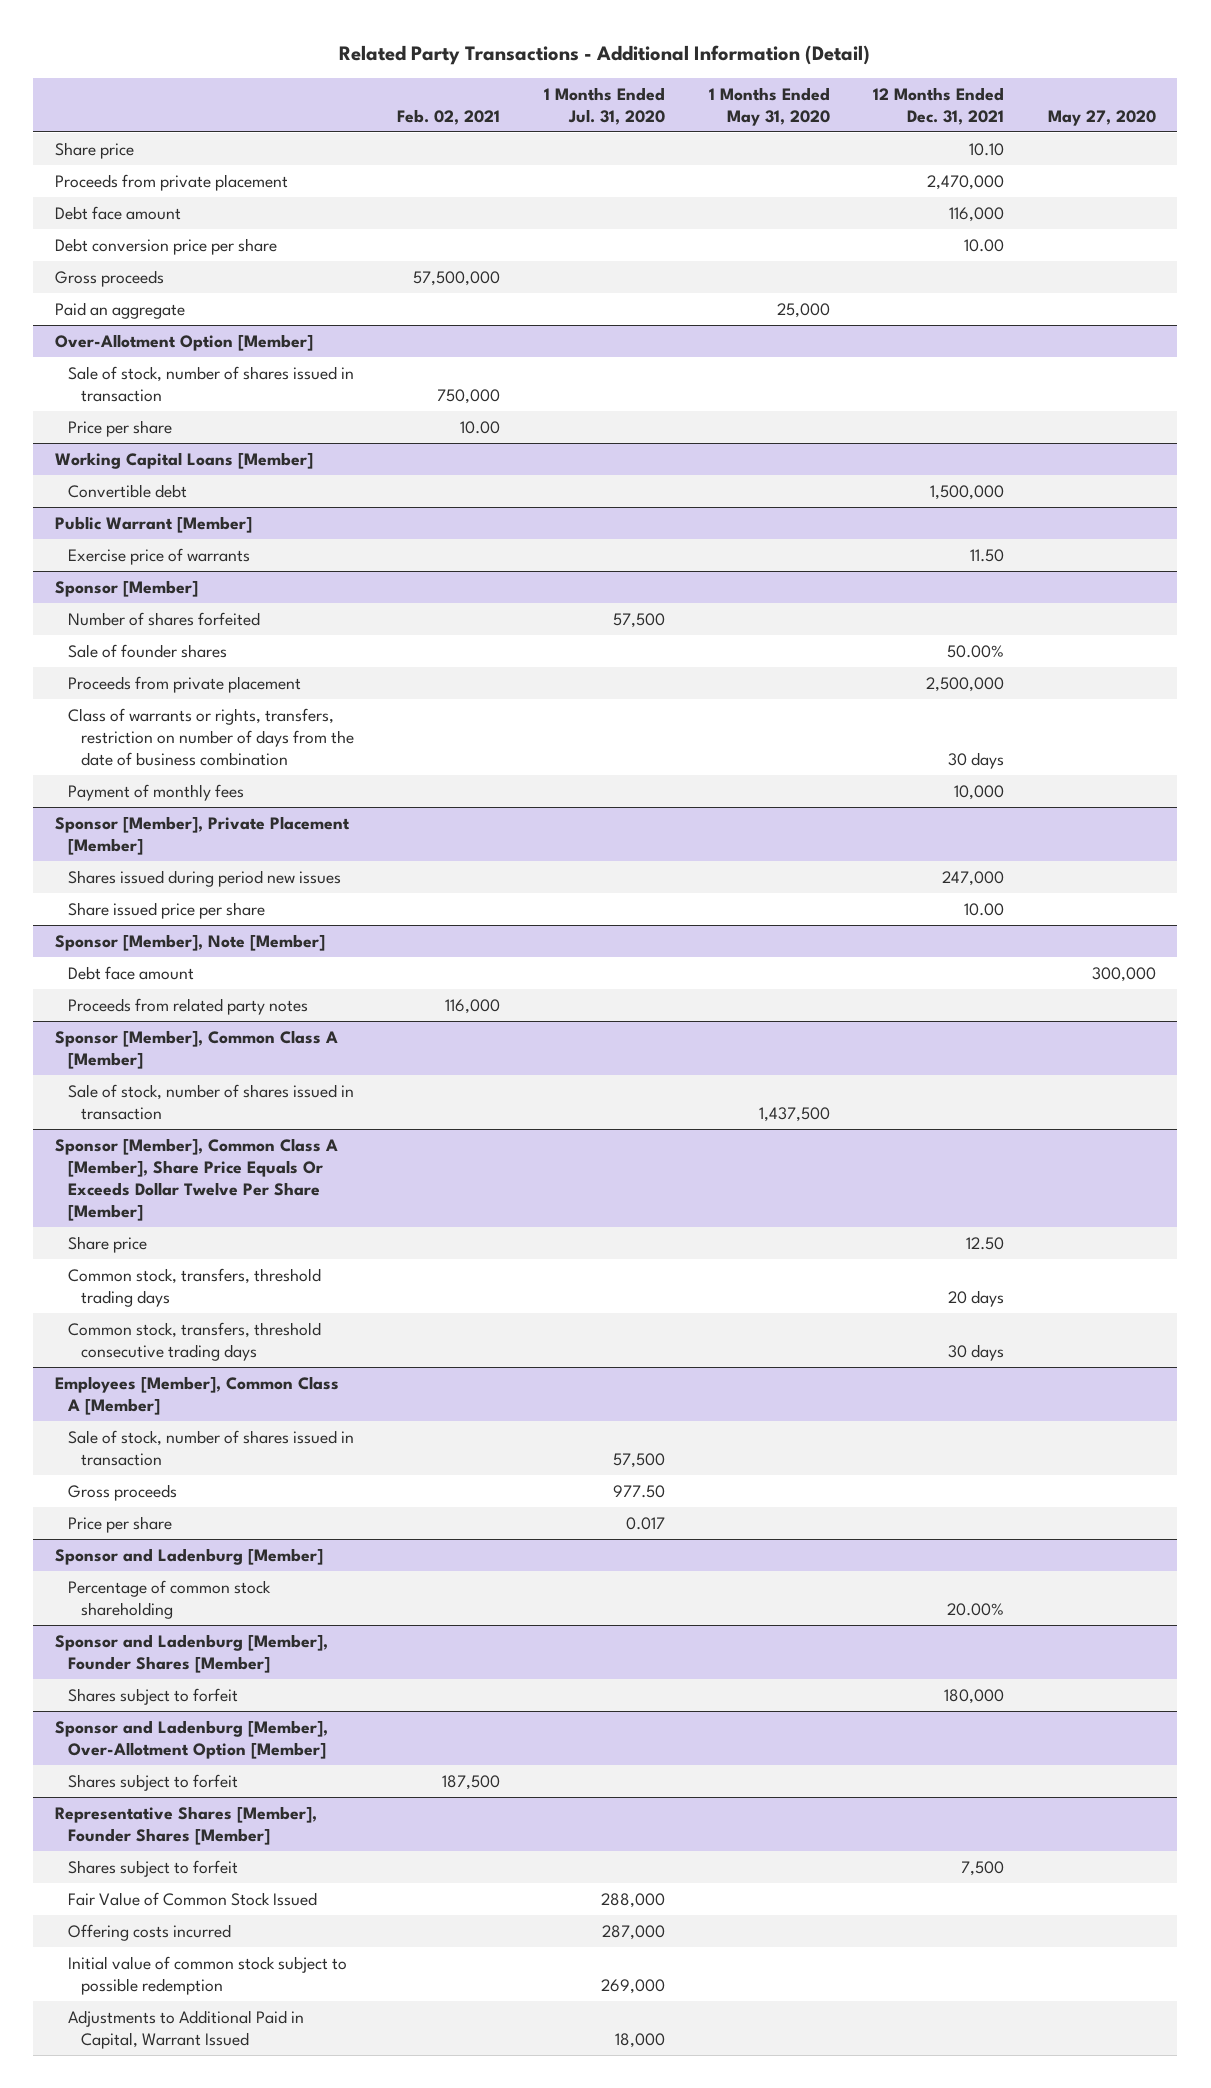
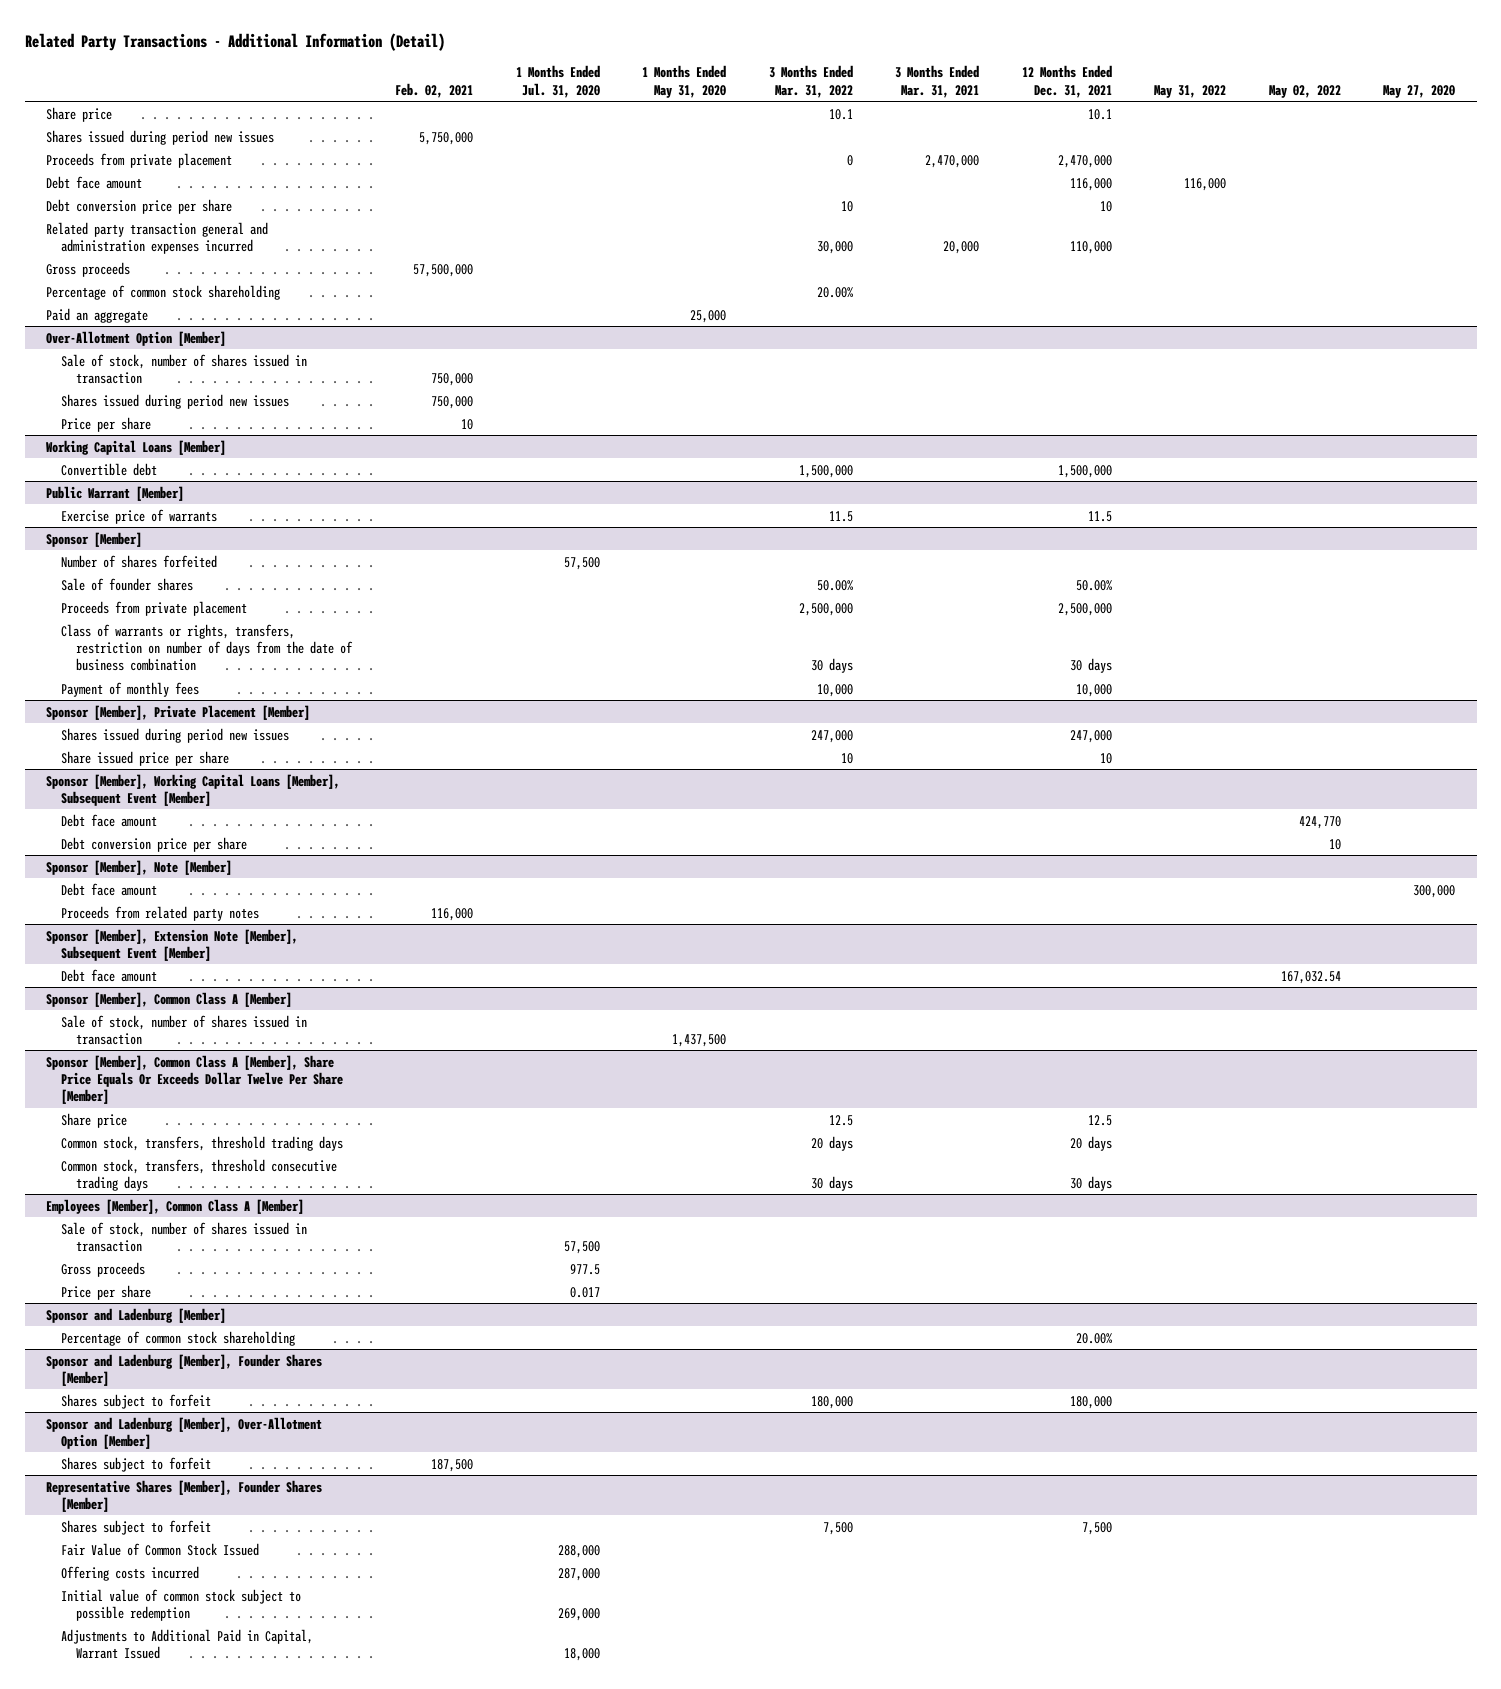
none -> [768,65,853,98] 3 Months Ended Mar. 31, 2022
none -> [895,65,980,98] 3 Months Ended Mar. 31, 2021
none -> [1154,84,1227,98] May 31, 2022
none -> [1268,84,1341,98] May 02, 2022
[969,142,1005,156] 10.10 -> [1087,108,1112,120] 10.1
none -> [45,129,274,145] Shares issued during period new issues
[964,238,1005,252] 10.00 -> [1099,200,1112,212] 10
none -> [45,221,268,254] Related party transaction general and administration expenses incurred
none -> [45,284,280,300] Percentage of common stock shareholding
none -> [61,393,290,409] Shares issued during period new issues
[460,420,501,434] 10.00 -> [461,418,474,430] 10
[970,548,1005,562] 11.50 -> [1087,510,1112,522] 11.5
[964,902,1005,916] 10.00 -> [1099,752,1112,764] 10
none -> [45,773,340,806] Sponsor [Member], Working Capital Loans [Member], Subsequent Event [Member]
none -> [61,813,158,827] Debt face amount
none -> [61,836,248,852] Debt conversion price per share
none -> [45,928,298,961] Sponsor [Member], Extension Note [Member], Subsequent Event [Member]
none -> [61,968,158,982] Debt face amount
[966,1236,1005,1250] 12.50 -> [1087,1114,1112,1126] 12.5
[612,1484,665,1498] 977.50 -> [569,1263,600,1275] 977.5

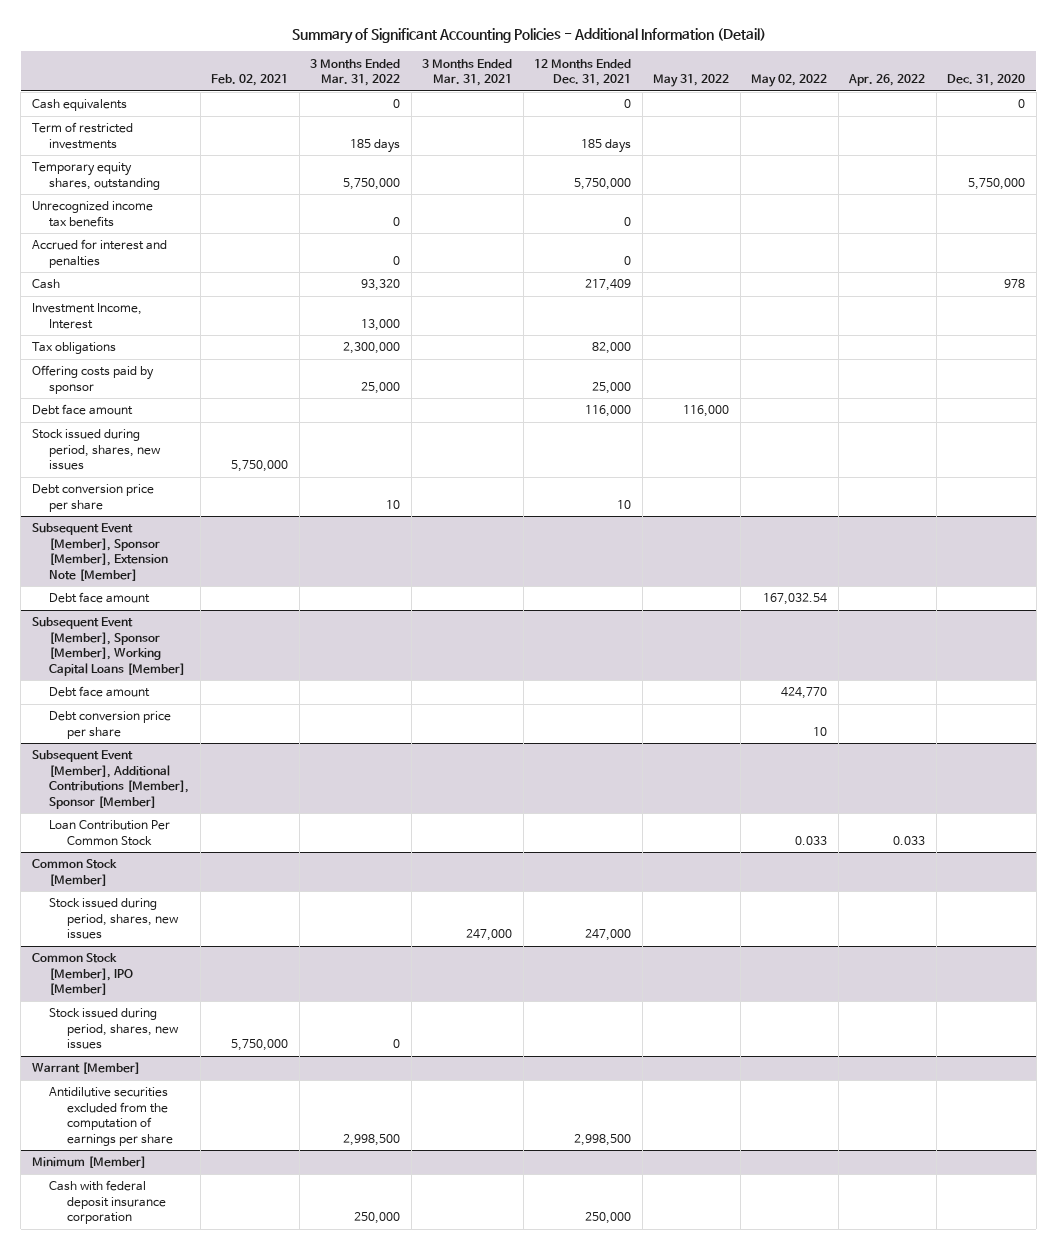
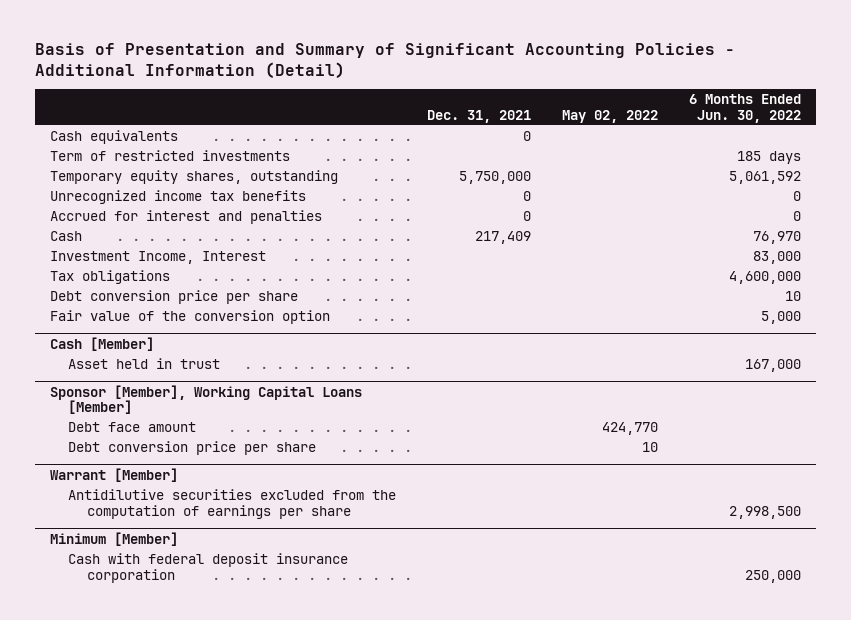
[291,28,766,45] Summary of Significant Accounting Policies - Additional Information (Detail) -> [34,43,735,79] Basis of Presentation and Summary of Significant Accounting Policies - Additional Information (Detail)
[211,74,289,87] Feb. 02, 2021 -> none
[310,58,401,87] 3 Months Ended Mar. 31, 2022 -> none
[422,58,513,87] 3 Months Ended Mar. 31, 2021 -> none
[534,58,632,87] 12 Months Ended Dec. 31, 2021 -> none
[653,74,730,88] May 31, 2022 -> none
[848,74,926,87] Apr. 26, 2022 -> none
[947,74,1026,87] Dec. 31, 2020 -> none
none -> [427,109,532,123] Dec. 31, 2021
none -> [689,94,802,123] 6 Months Ended Jun. 30, 2022
[31,365,154,394] Offering costs paid by sponsor -> none
[31,404,133,416] Debt face amount -> none
[31,429,162,471] Stock issued during period, shares, new issues -> none
[31,523,169,581] Subsequent Event [Member], Sponsor [Member], Extension Note [Member] -> none
[49,592,151,604] Debt face amount -> none
none -> [50,309,331,324] Fair value of the conversion option
none -> [50,336,155,351] Cash [Member]
none -> [68,357,221,369] Asset held in trust
[31,617,186,676] Subsequent Event [Member], Sponsor [Member], Working Capital Loans [Member] -> [50,384,363,415] Sponsor [Member], Working Capital Loans [Member]
[31,750,190,809] Subsequent Event [Member], Additional Contributions [Member], Sponsor [Member] -> none
[49,820,171,846] Loan Contribution Per Common Stock -> none
[31,859,117,886] Common Stock [Member] -> none
[49,898,180,940] Stock issued during period, shares, new issues -> none
[31,953,134,996] Common Stock [Member], IPO [Member] -> none
[49,1008,180,1050] Stock issued during period, shares, new issues -> none

